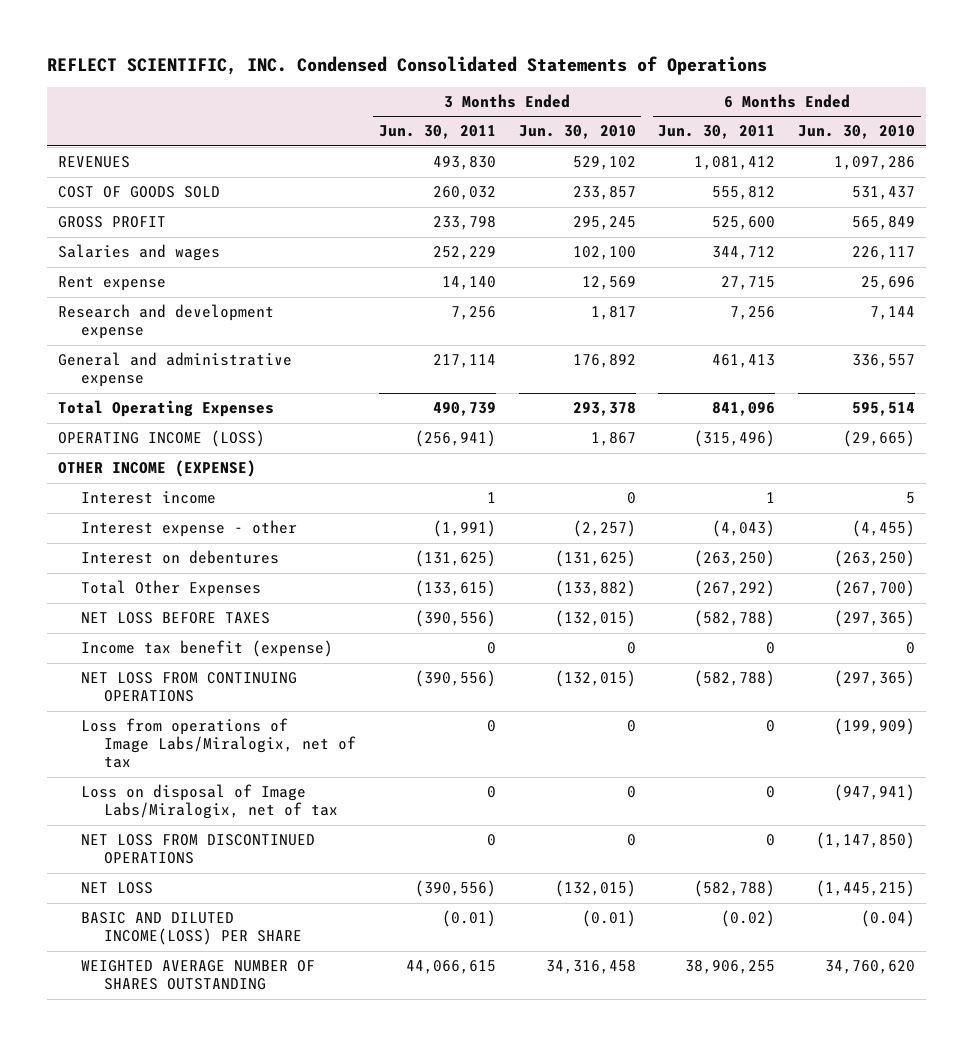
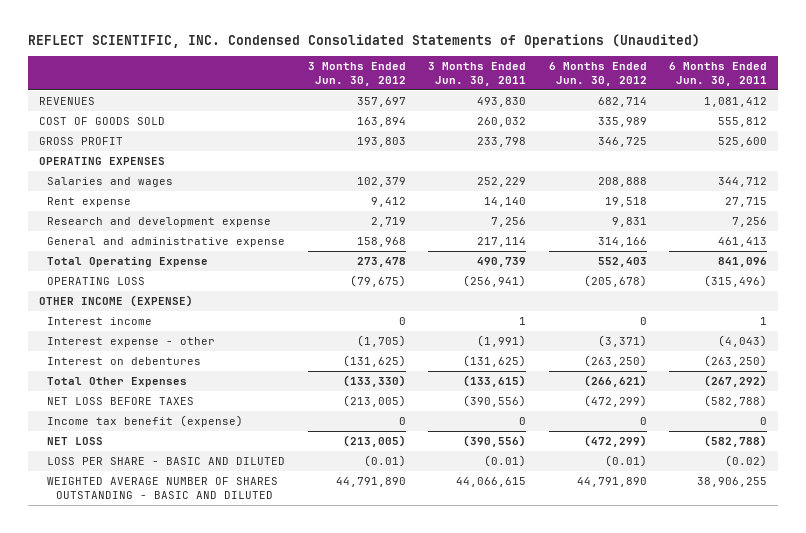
[46,55,767,75] REFLECT SCIENTIFIC, INC. Condensed Consolidated Statements of Operations -> [27,33,700,48] REFLECT SCIENTIFIC, INC. Condensed Consolidated Statements of Operations (Unaudited)
[518,125,636,140] Jun. 30, 2010 -> none
[797,125,915,140] Jun. 30, 2010 -> none
none -> [307,61,406,86] 3 Months Ended Jun. 30, 2012
none -> [548,61,647,86] 6 Months Ended Jun. 30, 2012
none -> [39,157,166,166] OPERATING EXPENSES
[57,400,274,418] Total Operating Expenses -> [47,257,209,268] Total Operating Expense
[57,430,265,448] OPERATING INCOME (LOSS) -> [47,277,146,286] OPERATING LOSS
[81,672,298,703] NET LOSS FROM CONTINUING OPERATIONS -> none
[81,718,357,769] Loss from operations of Image Labs/Miralogix, net of tax -> none
[81,784,339,820] Loss on disposal of Image Labs/Miralogix, net of tax -> none
[81,834,316,865] NET LOSS FROM DISCONTINUED OPERATIONS -> none
[81,912,303,946] BASIC AND DILUTED INCOME(LOSS) PER SHARE -> [47,457,286,466] LOSS PER SHARE - BASIC AND DILUTED
[81,960,316,991] WEIGHTED AVERAGE NUMBER OF SHARES OUTSTANDING -> [47,477,279,499] WEIGHTED AVERAGE NUMBER OF SHARES OUTSTANDING - BASIC AND DILUTED

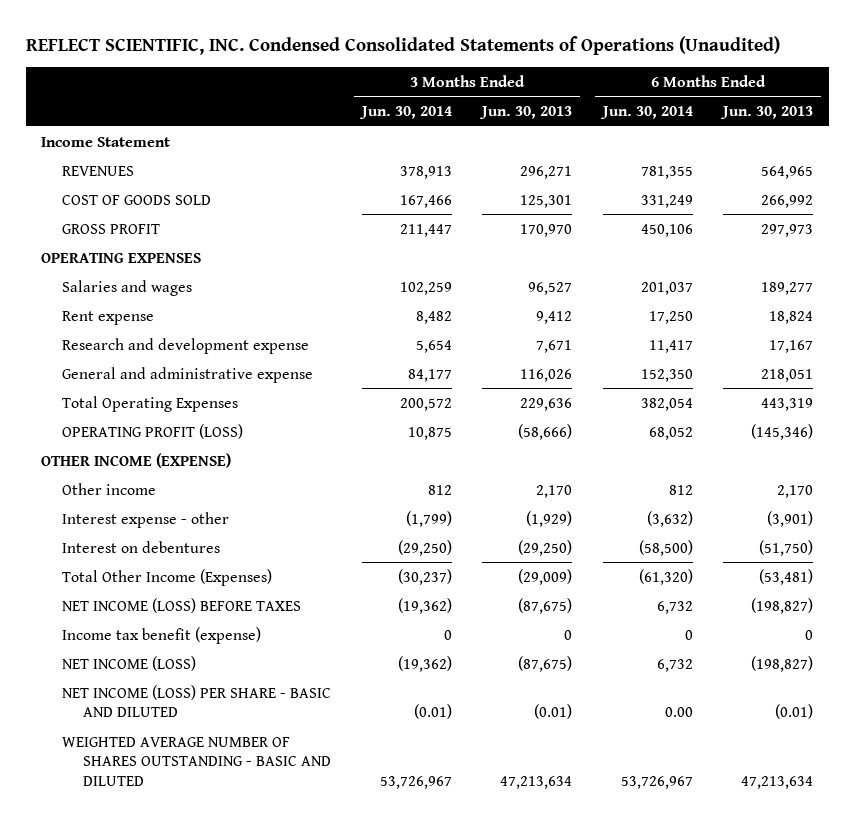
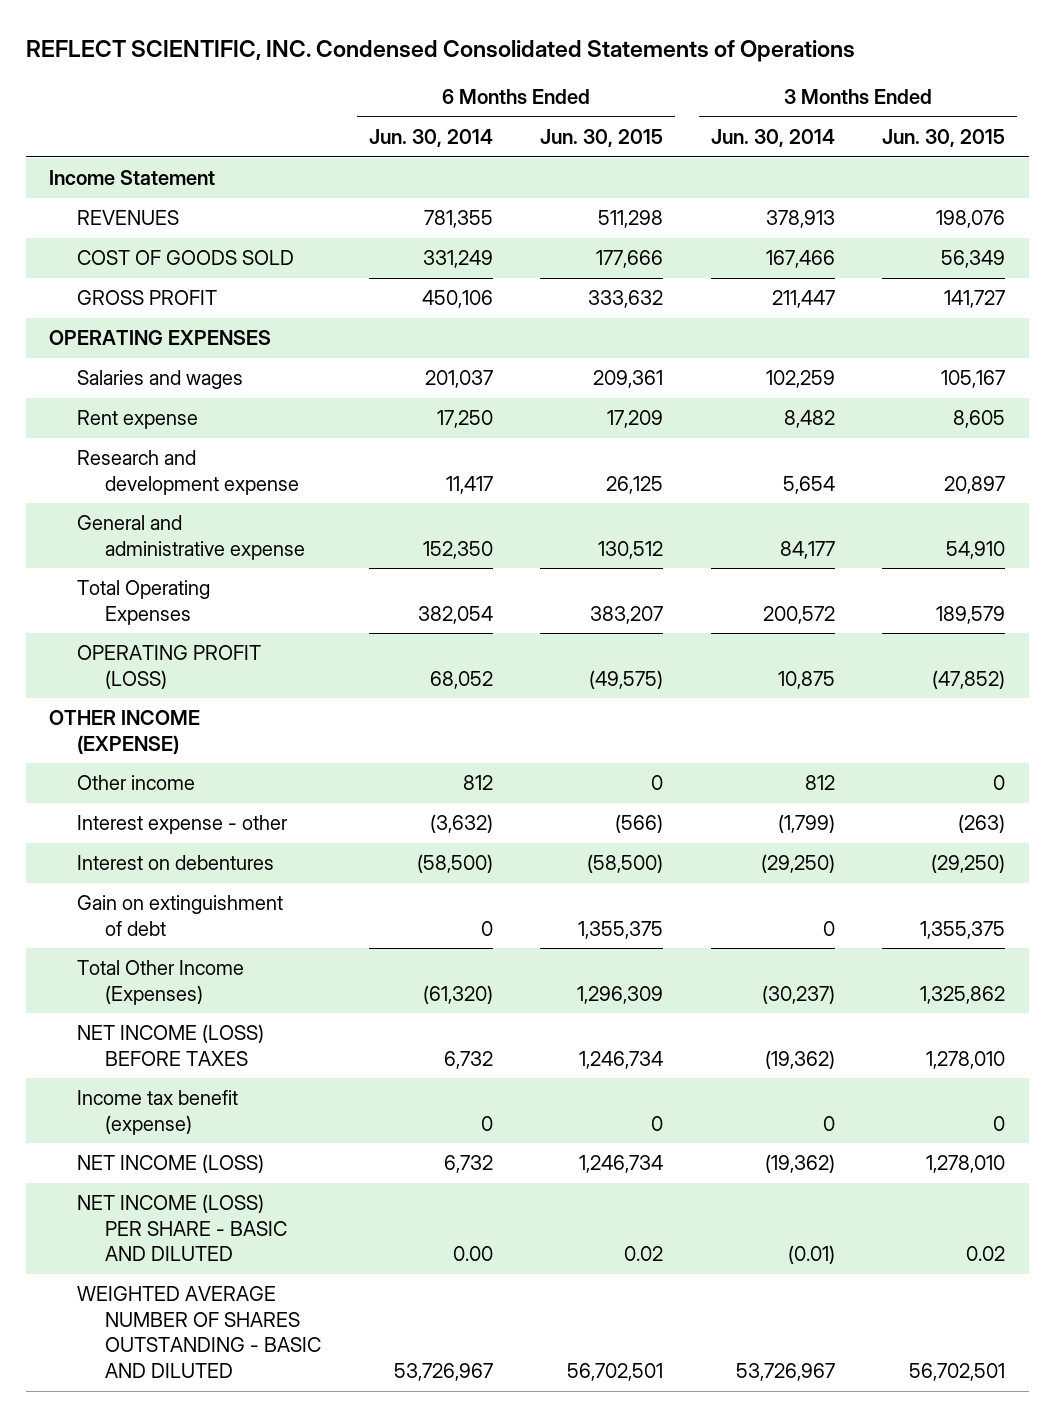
[26,35,781,55] REFLECT SCIENTIFIC, INC. Condensed Consolidated Statements of Operations (Unaudited) -> [25,39,855,62] REFLECT SCIENTIFIC, INC. Condensed Consolidated Statements of Operations
[479,105,573,119] Jun. 30, 2013 -> none
[720,105,814,119] Jun. 30, 2013 -> none
none -> [540,129,664,148] Jun. 30, 2015
none -> [882,129,1006,148] Jun. 30, 2015
none -> [77,895,284,936] Gain on extinguishment of debt

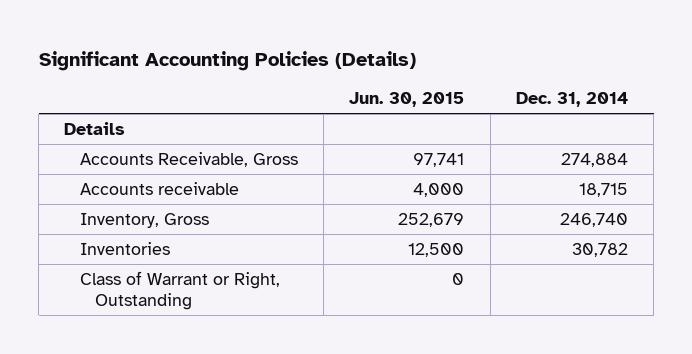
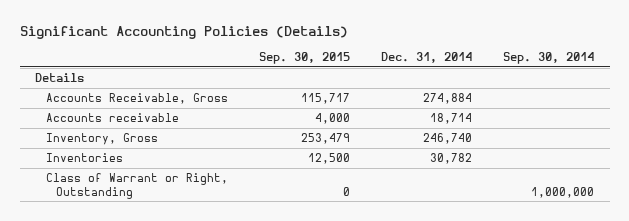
[349,92,465,108] Jun. 30, 2015 -> none
none -> [258,52,350,65] Sep. 30, 2015
none -> [503,52,595,65] Sep. 30, 2014
[578,182,628,197] 18,715 -> [429,112,472,124] 18,714

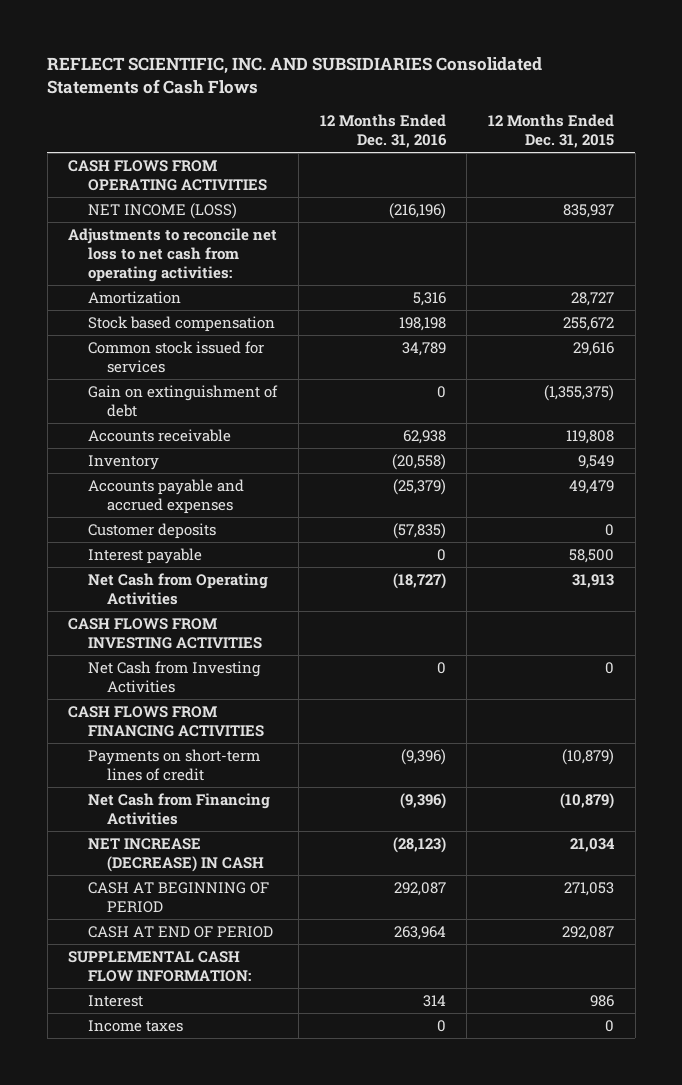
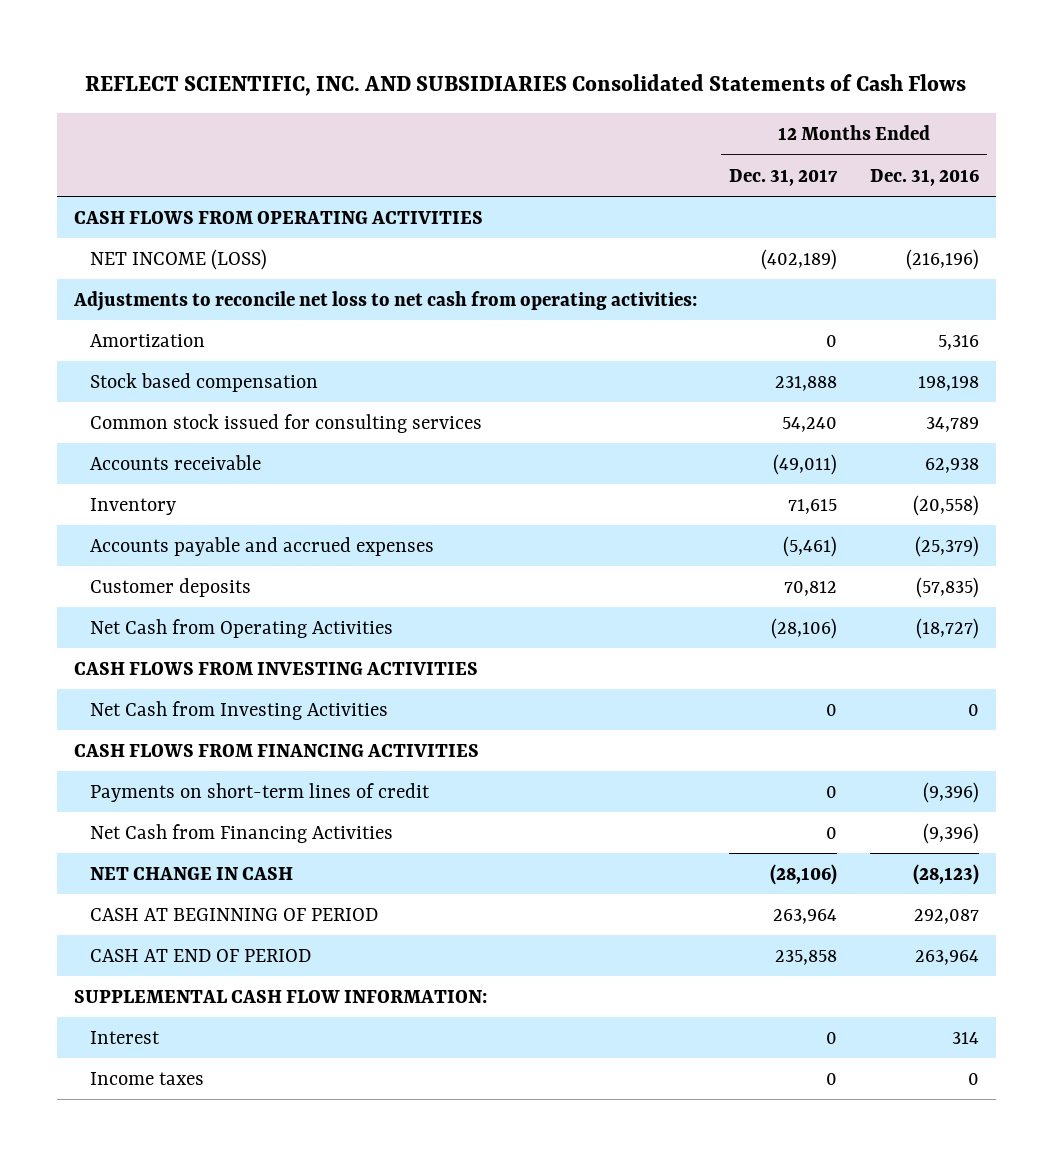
[488,113,615,149] 12 Months Ended Dec. 31, 2015 -> none
none -> [729,168,839,186] Dec. 31, 2017
[87,384,278,417] Gain on extinguishment of debt -> none
[87,340,264,373] Common stock issued for services -> [89,413,482,433] Common stock issued for consulting services
[87,547,202,564] Interest payable -> none
[87,837,265,872] NET INCREASE (DECREASE) IN CASH -> [89,866,293,880] NET CHANGE IN CASH

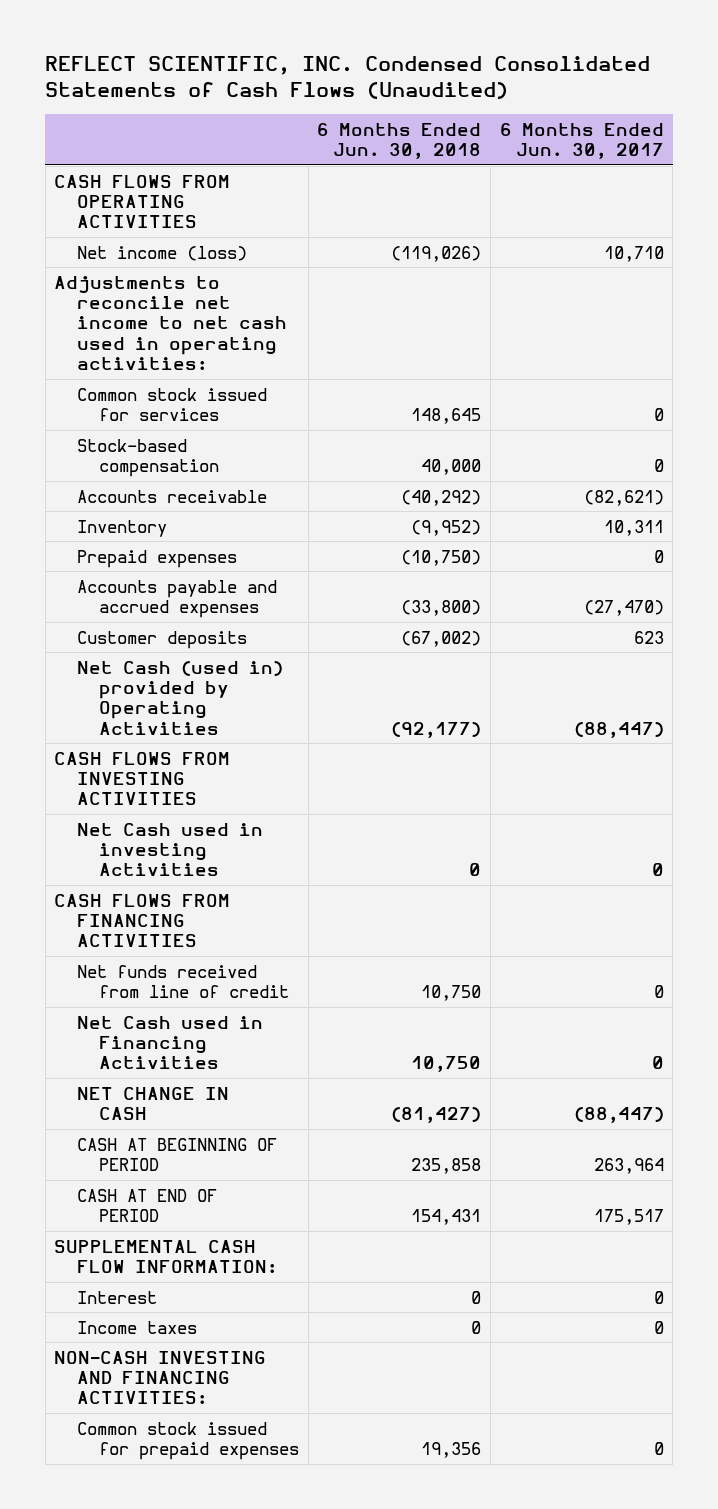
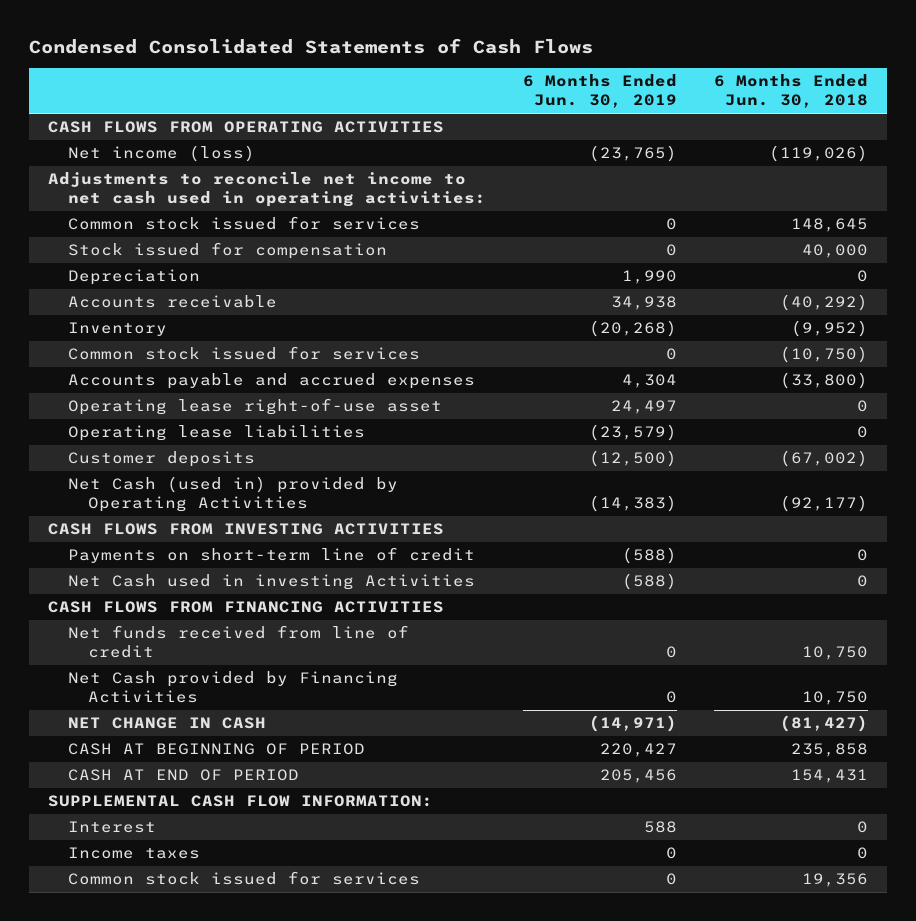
[45,56,651,100] REFLECT SCIENTIFIC, INC. Condensed Consolidated Statements of Cash Flows (Unaudited) -> [29,37,594,54] Condensed Consolidated Statements of Cash Flows
[499,122,664,160] 6 Months Ended Jun. 30, 2017 -> none
none -> [523,74,678,109] 6 Months Ended Jun. 30, 2019
[76,438,220,477] Stock-based compensation -> none
none -> [67,242,387,260] Stock issued for compensation
none -> [67,269,200,286] Depreciation
[76,549,237,568] Prepaid expenses -> [67,346,420,361] Common stock issued for services
none -> [67,398,442,416] Operating lease right-of-use asset
none -> [67,425,365,442] Operating lease liabilities
none -> [67,547,475,564] Payments on short-term line of credit
[76,1015,263,1070] Net Cash used in Financing Activities -> [67,671,398,704] Net Cash provided by Financing Activities
[54,1350,267,1405] NON-CASH INVESTING AND FINANCING ACTIVITIES: -> none
[76,1421,300,1460] Common stock issued for prepaid expenses -> [67,871,420,886] Common stock issued for services

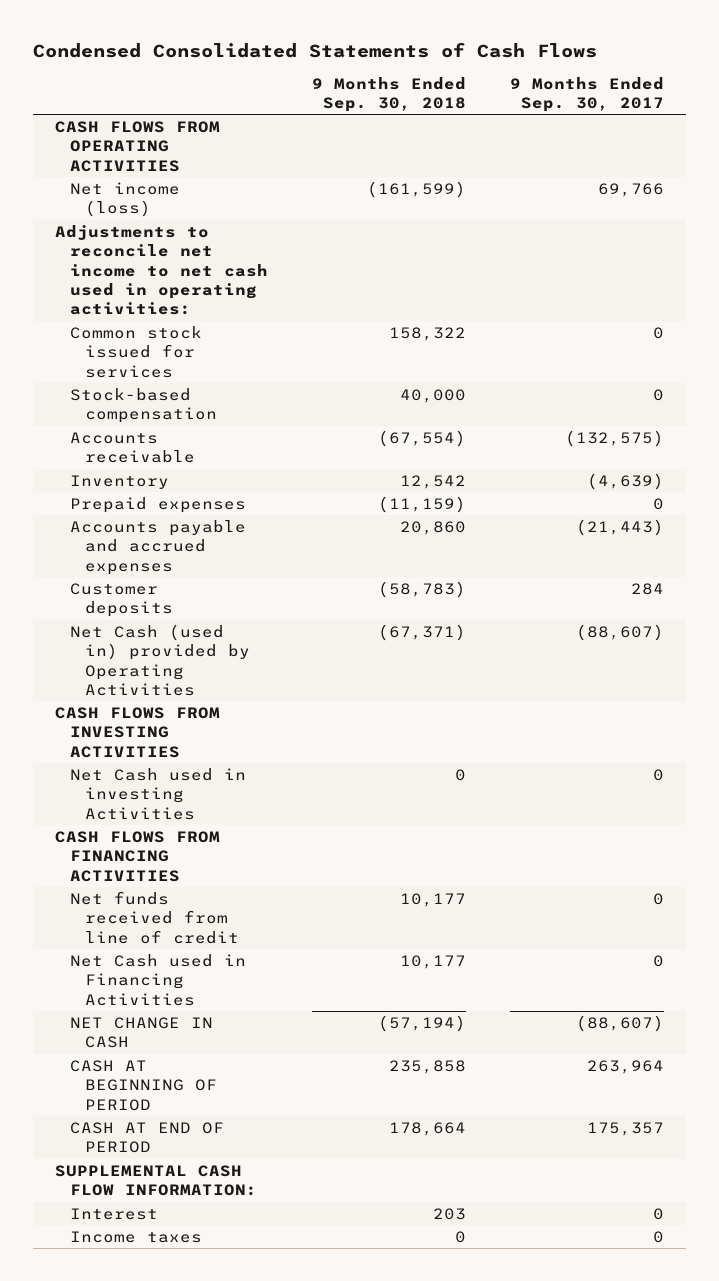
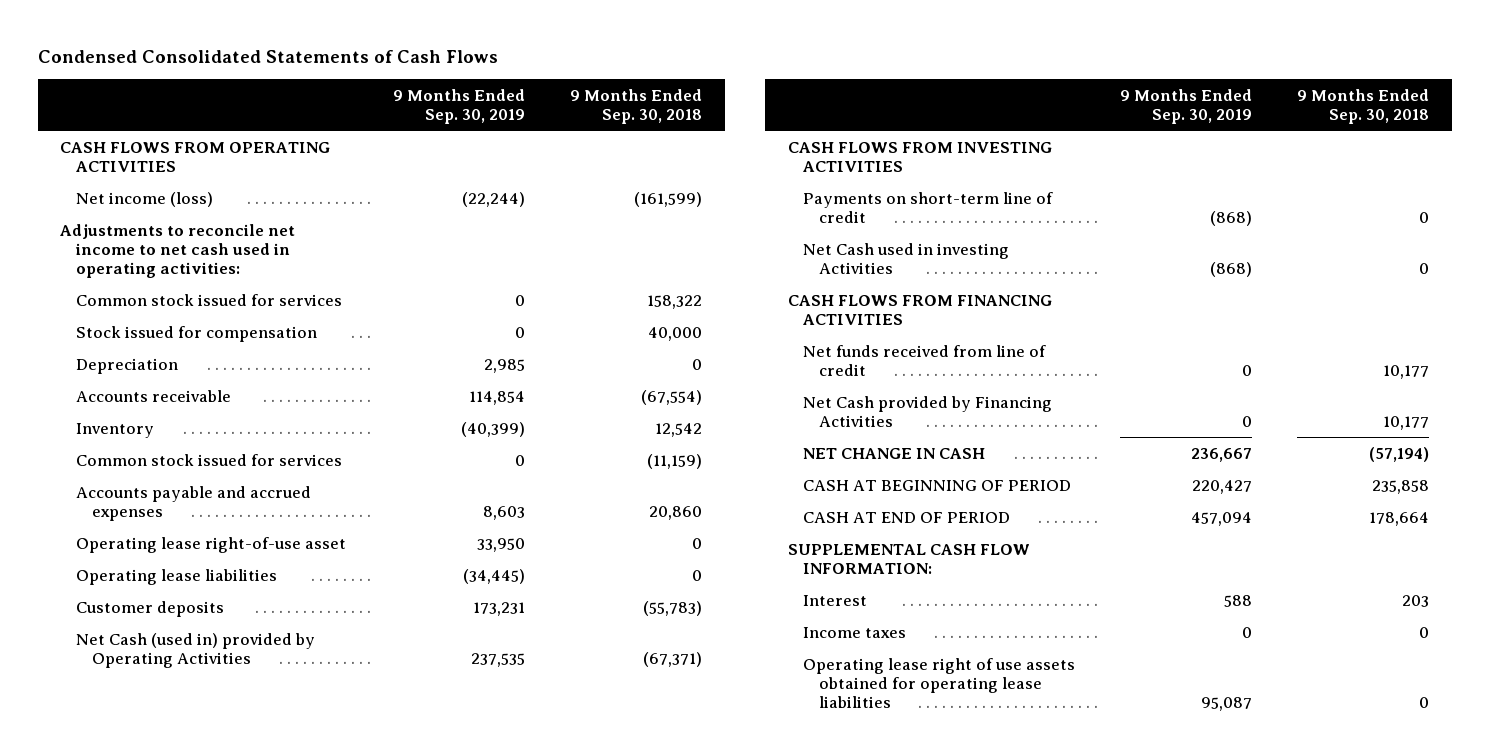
[509,76,664,112] 9 Months Ended Sep. 30, 2017 -> none
none -> [393,88,526,124] 9 Months Ended Sep. 30, 2019
[69,387,217,424] Stock-based compensation -> [76,325,318,342] Stock issued for compensation
none -> [76,357,179,374] Depreciation
[69,496,246,513] Prepaid expenses -> [76,453,343,466] Common stock issued for services
none -> [76,536,347,553] Operating lease right-of-use asset
none -> [76,568,278,585] Operating lease liabilities
[377,580,466,598] (58,783) -> [643,600,703,616] (55,783)
none -> [803,191,1054,223] Payments on short-term line of credit
[69,953,246,1006] Net Cash used in Financing Activities -> [803,395,1053,427] Net Cash provided by Financing Activities
none -> [803,657,1076,708] Operating lease right of use assets obtained for operating lease liabilities

